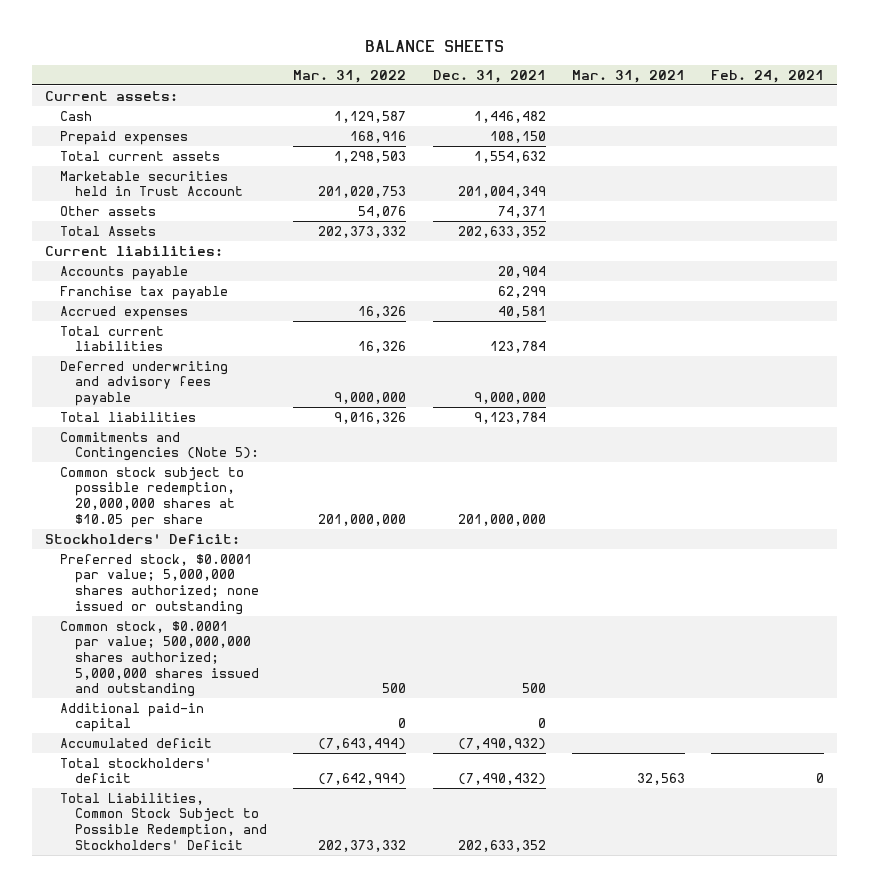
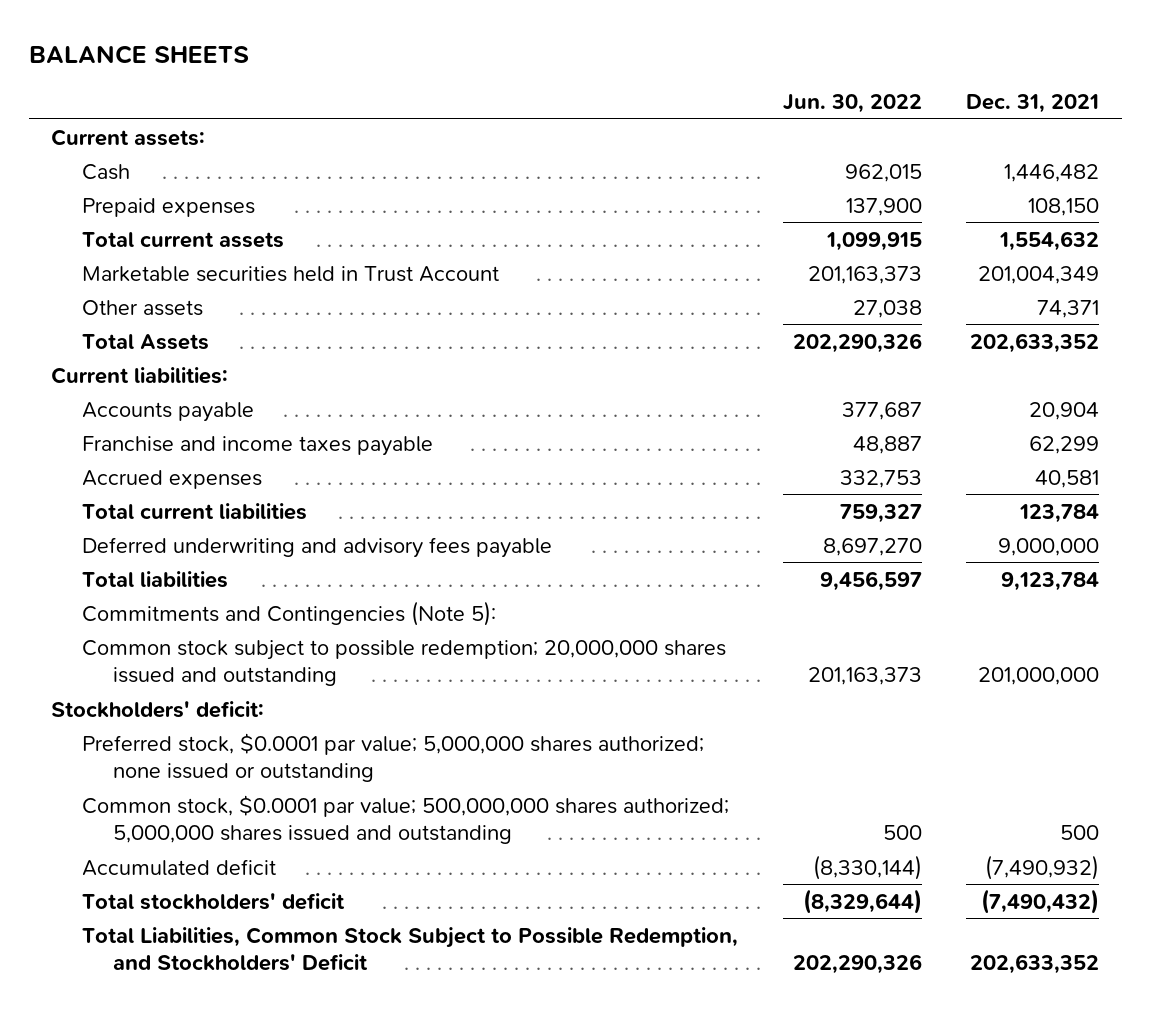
[293,69,407,83] Mar. 31, 2022 -> none
[571,69,685,83] Mar. 31, 2021 -> none
[711,69,825,83] Feb. 24, 2021 -> none
none -> [782,94,922,114] Jun. 30, 2022
[60,285,229,300] Franchise tax payable -> [82,435,434,456] Franchise and income taxes payable
[60,466,245,528] Common stock subject to possible redemption, 20,000,000 shares at $10.05 per share -> [82,639,727,687] Common stock subject to possible redemption; 20,000,000 shares issued and outstanding
[45,533,241,544] Stockholders' Deficit: -> [51,700,265,718] Stockholders' deficit:
[60,702,205,733] Additional paid-in capital -> none

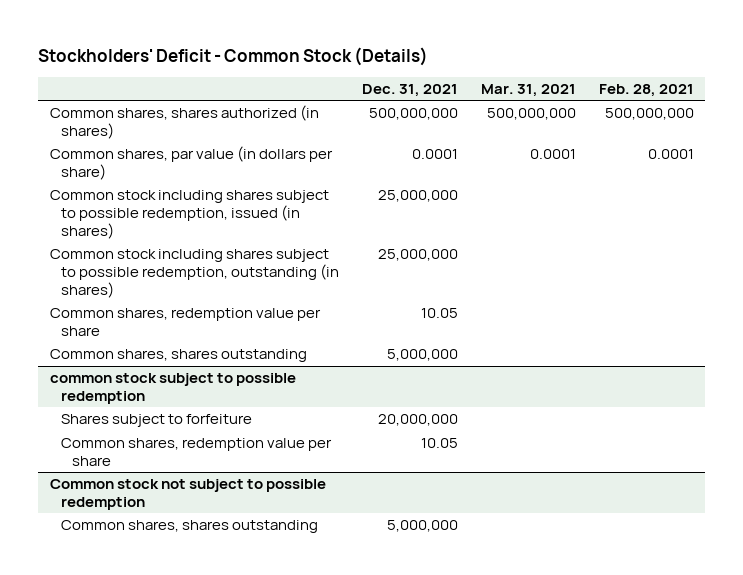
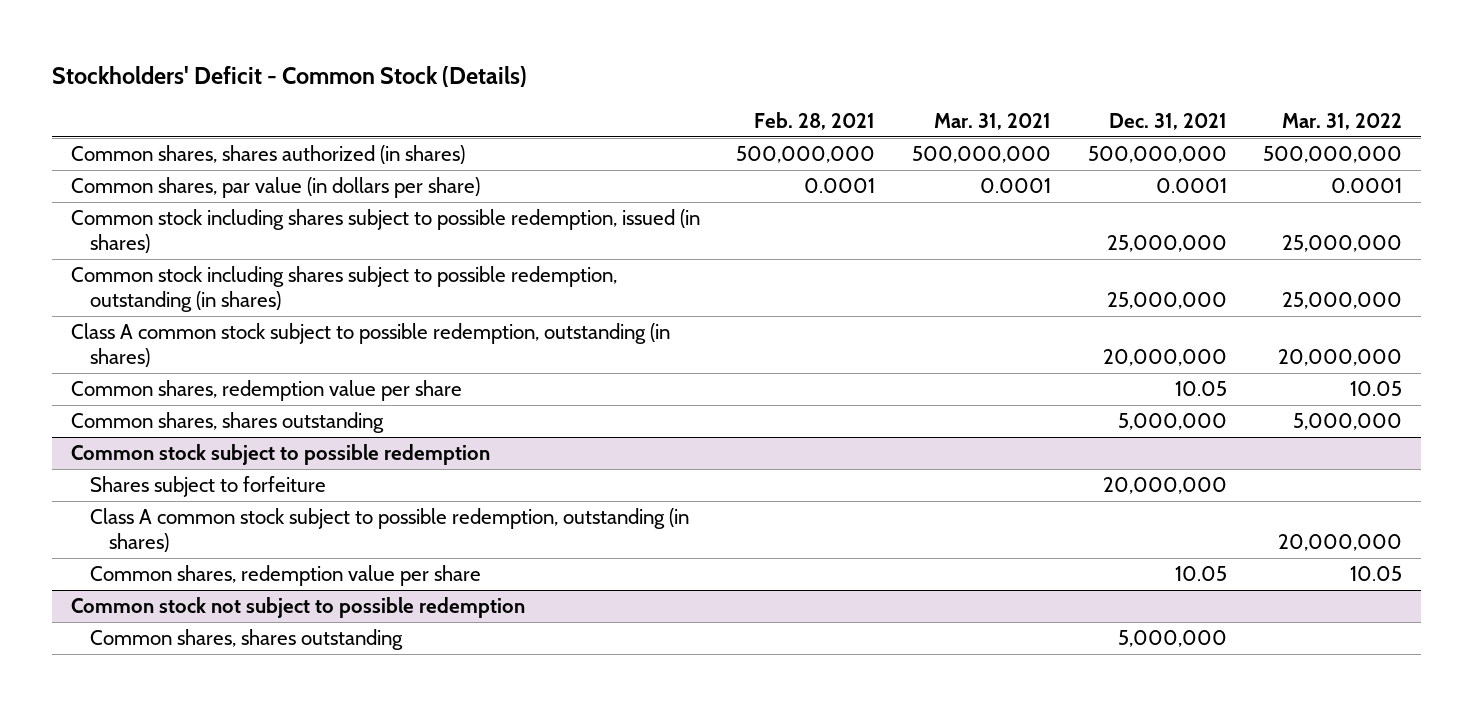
none -> [1282,112,1403,130] Mar. 31, 2022
none -> [70,323,670,368] Class A common stock subject to possible redemption, outstanding (in shares)
[49,373,296,404] common stock subject to possible redemption -> [70,444,490,466] Common stock subject to possible redemption
none -> [89,508,689,553] Class A common stock subject to possible redemption, outstanding (in shares)

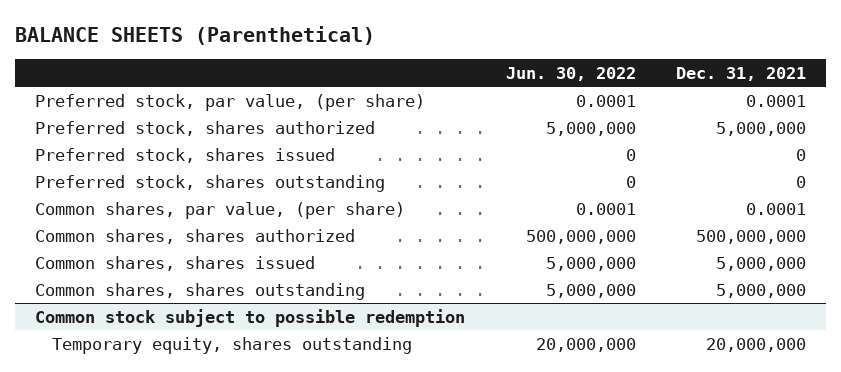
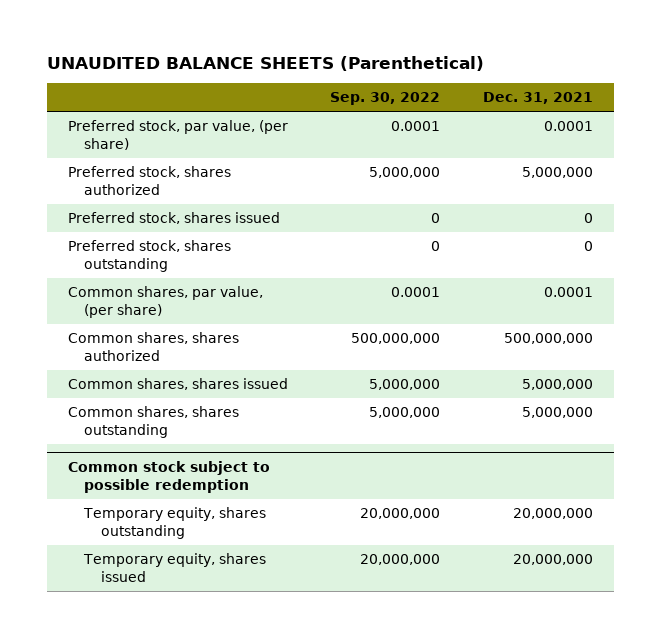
[14,25,375,45] BALANCE SHEETS (Parenthetical) -> [46,55,484,71] UNAUDITED BALANCE SHEETS (Parenthetical)
[505,66,636,81] Jun. 30, 2022 -> none
none -> [330,92,441,106] Sep. 30, 2022
none -> [83,553,267,583] Temporary equity, shares issued

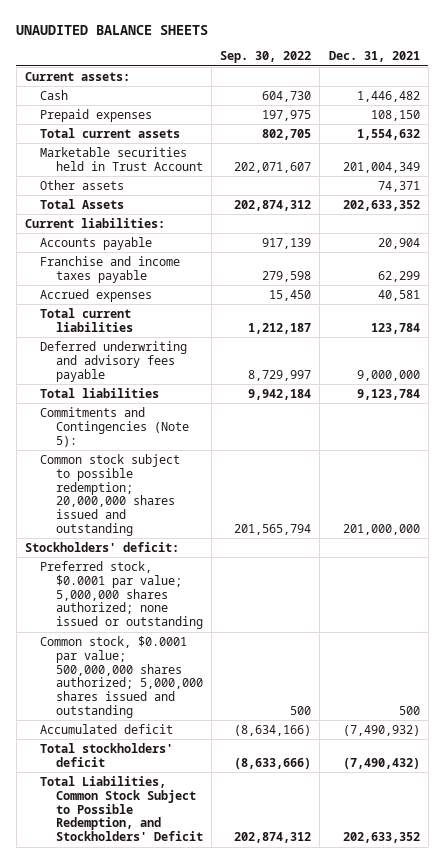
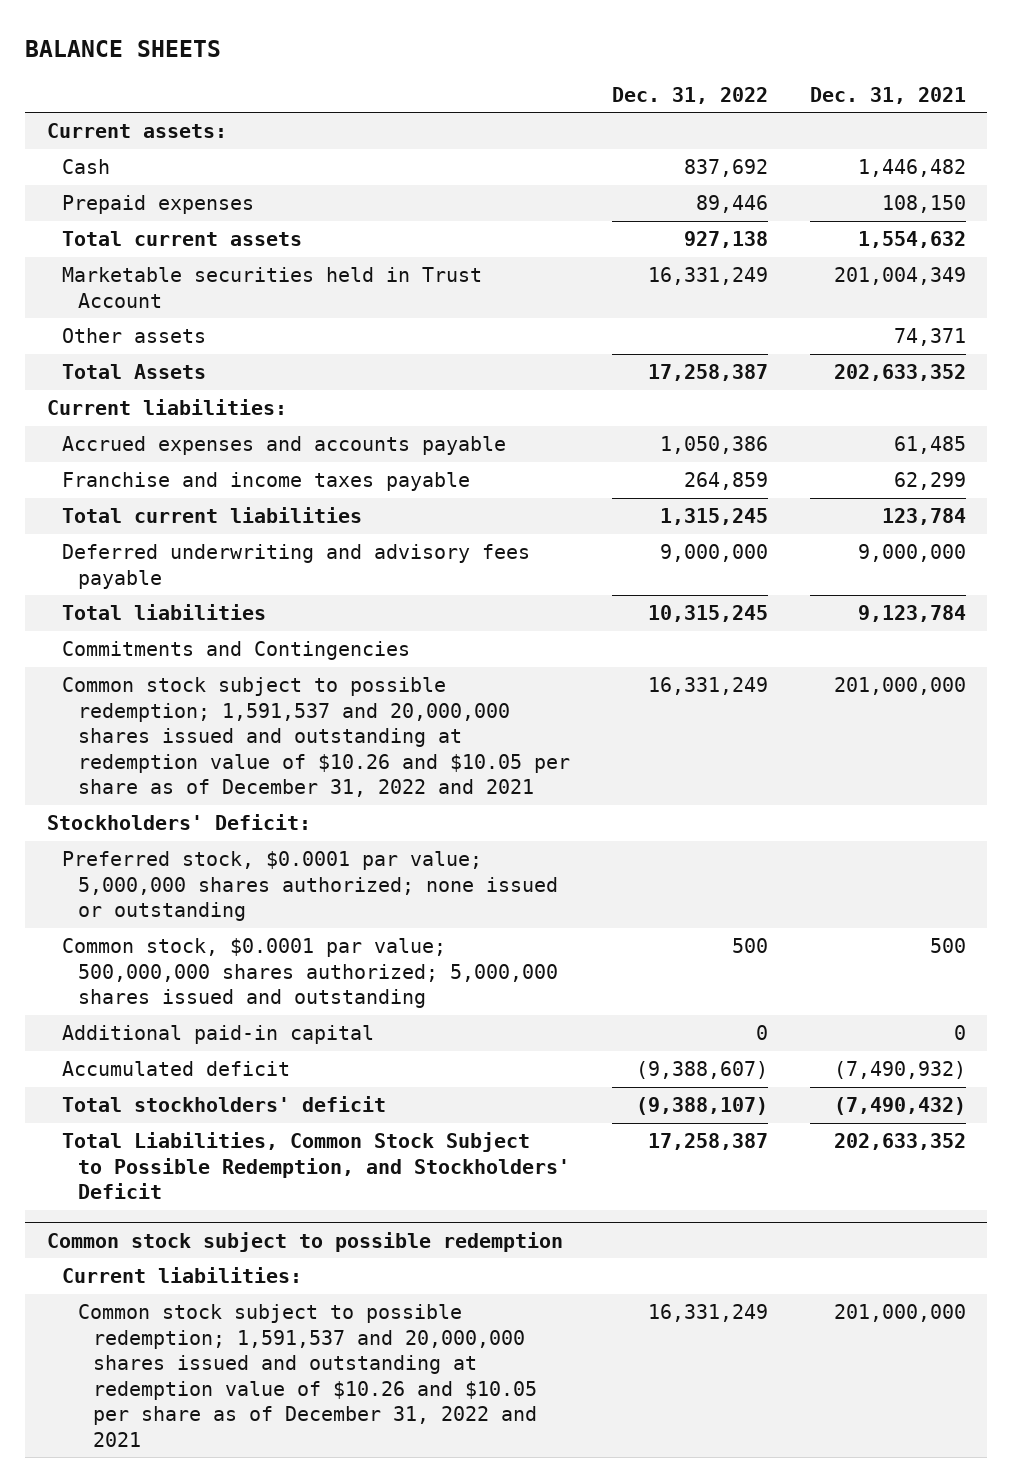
[16,24,209,35] UNAUDITED BALANCE SHEETS -> [25,39,222,57] BALANCE SHEETS
[220,51,312,64] Sep. 30, 2022 -> none
none -> [611,87,768,105] Dec. 31, 2022
[40,236,153,250] Accounts payable -> none
none -> [62,436,507,456] Accrued expenses and accounts payable
[40,288,153,302] Accrued expenses -> none
[40,406,189,447] Commitments and Contingencies (Note 5): -> [62,641,411,661] Commitments and Contingencies
[40,453,181,536] Common stock subject to possible redemption; 20,000,000 shares issued and outstanding -> [62,677,570,798] Common stock subject to possible redemption; 1,591,537 and 20,000,000 shares issued and outstanding at redemption value of $10.26 and $10.05 per share as of December 31, 2022 and 2021
[24,541,179,552] Stockholders' deficit: -> [46,814,311,831] Stockholders' Deficit:
none -> [62,1025,375,1045] Additional paid-in capital
none -> [46,1231,563,1252] Common stock subject to possible redemption
none -> [62,1267,303,1284] Current liabilities:
none -> [77,1304,538,1447] Common stock subject to possible redemption; 1,591,537 and 20,000,000 shares issued and outstanding at redemption value of $10.26 and $10.05 per share as of December 31, 2022 and 2021

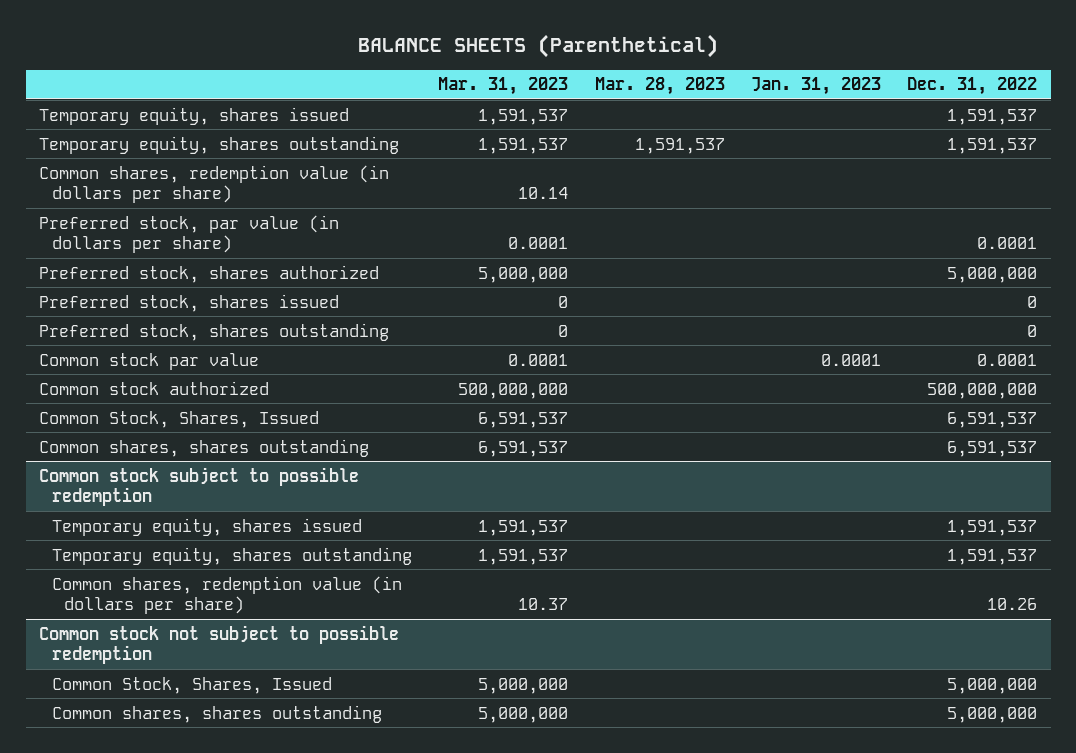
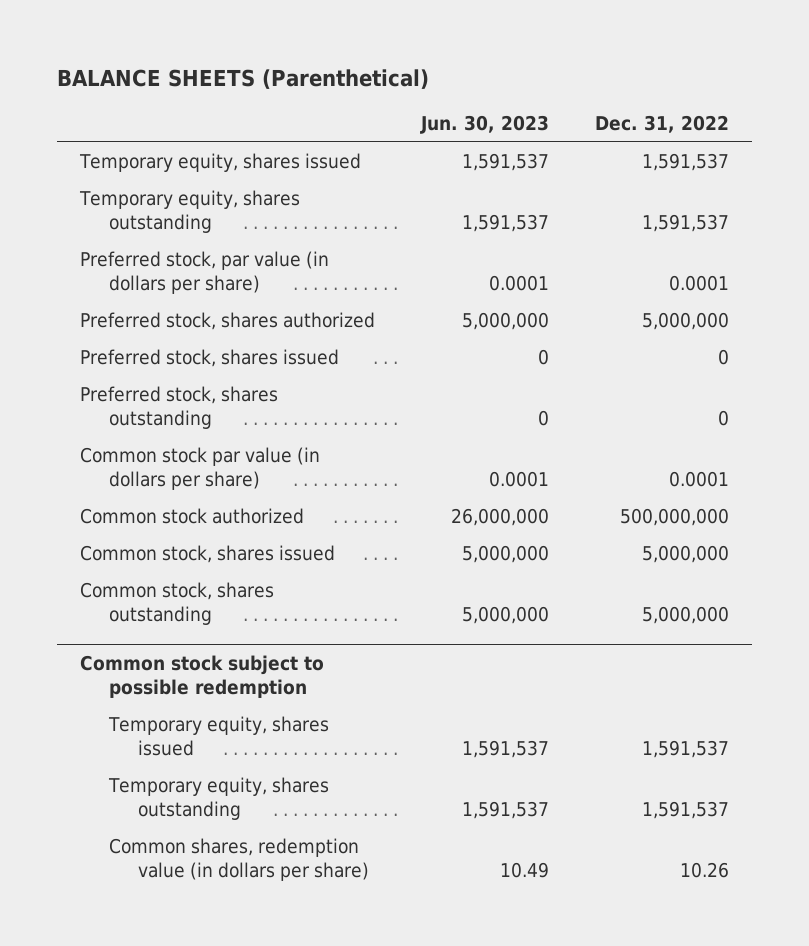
[438,77,569,96] Mar. 31, 2023 -> none
[594,77,725,96] Mar. 28, 2023 -> none
[750,77,881,96] Jan. 31, 2023 -> none
none -> [419,114,549,134] Jun. 30, 2023
[38,164,389,203] Common shares, redemption value (in dollars per share) -> none
[38,352,259,370] Common stock par value -> [79,447,320,491] Common stock par value (in dollars per share)
[38,410,319,428] Common Stock, Shares, Issued -> [79,545,335,564] Common stock, shares issued
[947,411,1038,428] 6,591,537 -> [641,545,729,564] 5,000,000
[38,438,369,457] Common shares, shares outstanding -> [79,582,274,626] Common stock, shares outstanding
[947,440,1038,457] 6,591,537 -> [641,606,729,625] 5,000,000
[38,624,399,664] Common stock not subject to possible redemption -> none
[51,676,332,694] Common Stock, Shares, Issued -> none
[51,704,382,723] Common shares, shares outstanding -> none

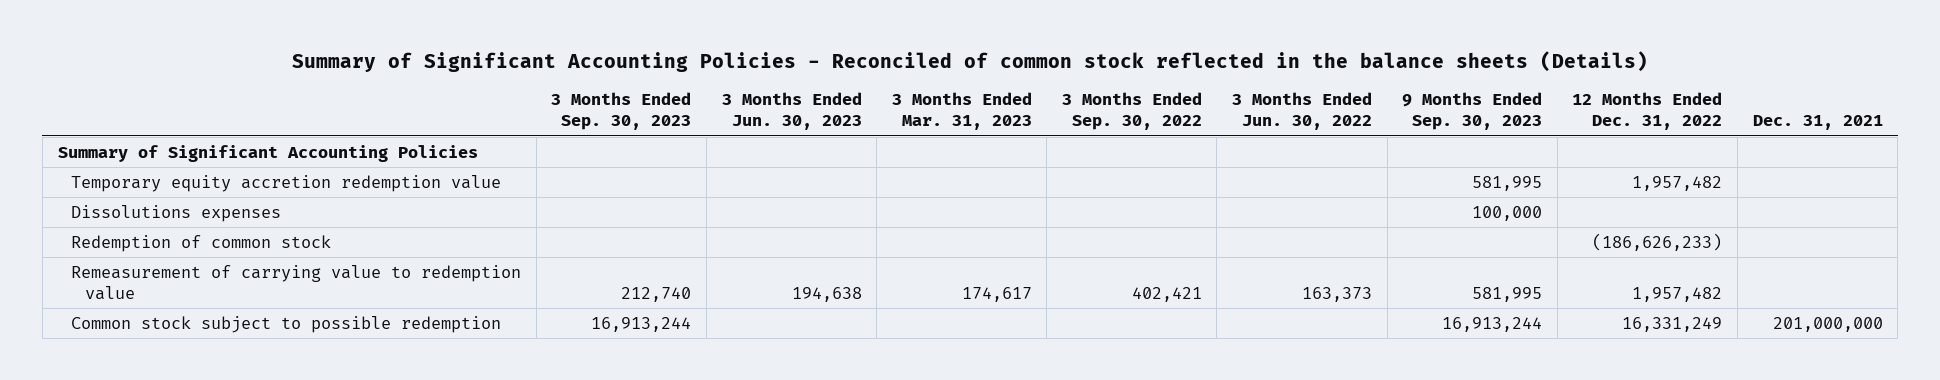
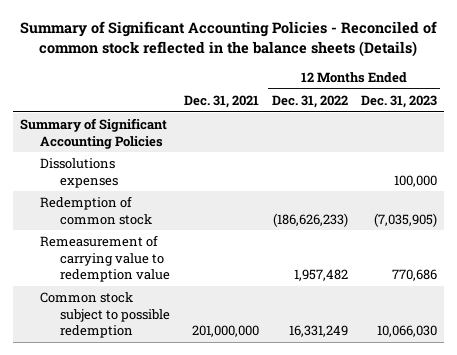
[551,92,692,131] 3 Months Ended Sep. 30, 2023 -> none
[721,92,862,131] 3 Months Ended Jun. 30, 2023 -> none
[891,92,1032,131] 3 Months Ended Mar. 31, 2023 -> none
[1061,92,1202,131] 3 Months Ended Sep. 30, 2022 -> none
[1232,92,1373,131] 3 Months Ended Jun. 30, 2022 -> none
[1402,92,1543,131] 9 Months Ended Sep. 30, 2023 -> none
none -> [361,94,438,108] Dec. 31, 2023
[71,174,502,192] Temporary equity accretion redemption value -> none

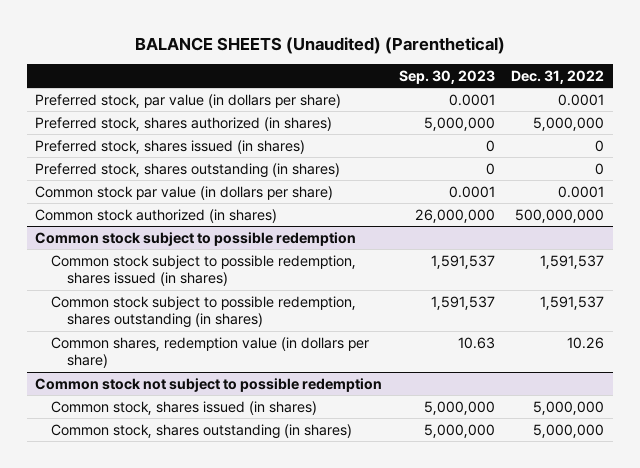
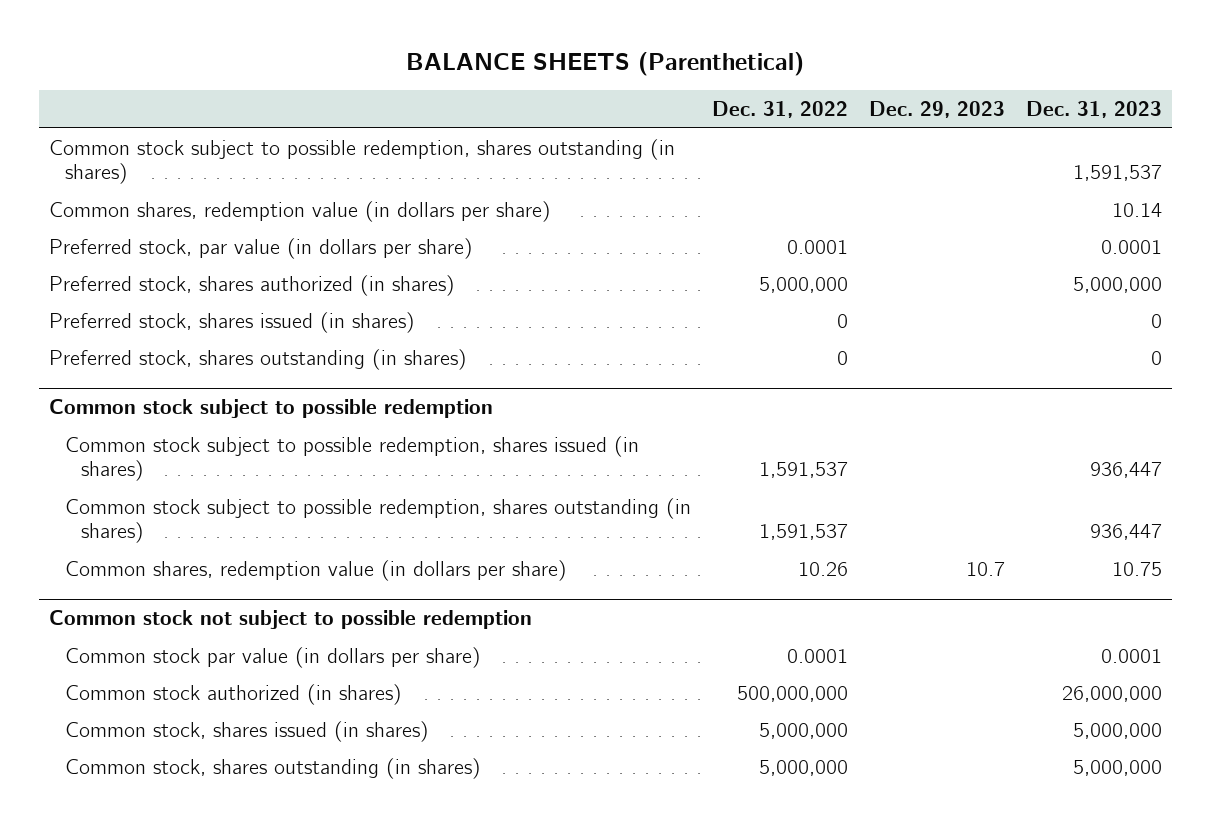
[134,36,505,54] BALANCE SHEETS (Unaudited) (Parenthetical) -> [406,52,805,77] BALANCE SHEETS (Parenthetical)
[398,70,495,85] Sep. 30, 2023 -> none
none -> [868,100,1005,118] Dec. 29, 2023
none -> [1025,100,1162,118] Dec. 31, 2023
none -> [48,138,675,185] Common stock subject to possible redemption, shares outstanding (in shares)
none -> [48,200,551,222] Common shares, redemption value (in dollars per share)
[35,185,334,200] Common stock par value (in dollars per share) -> none
[35,208,278,223] Common stock authorized (in shares) -> none
none -> [65,646,482,668] Common stock par value (in dollars per share)
none -> [65,683,403,705] Common stock authorized (in shares)

